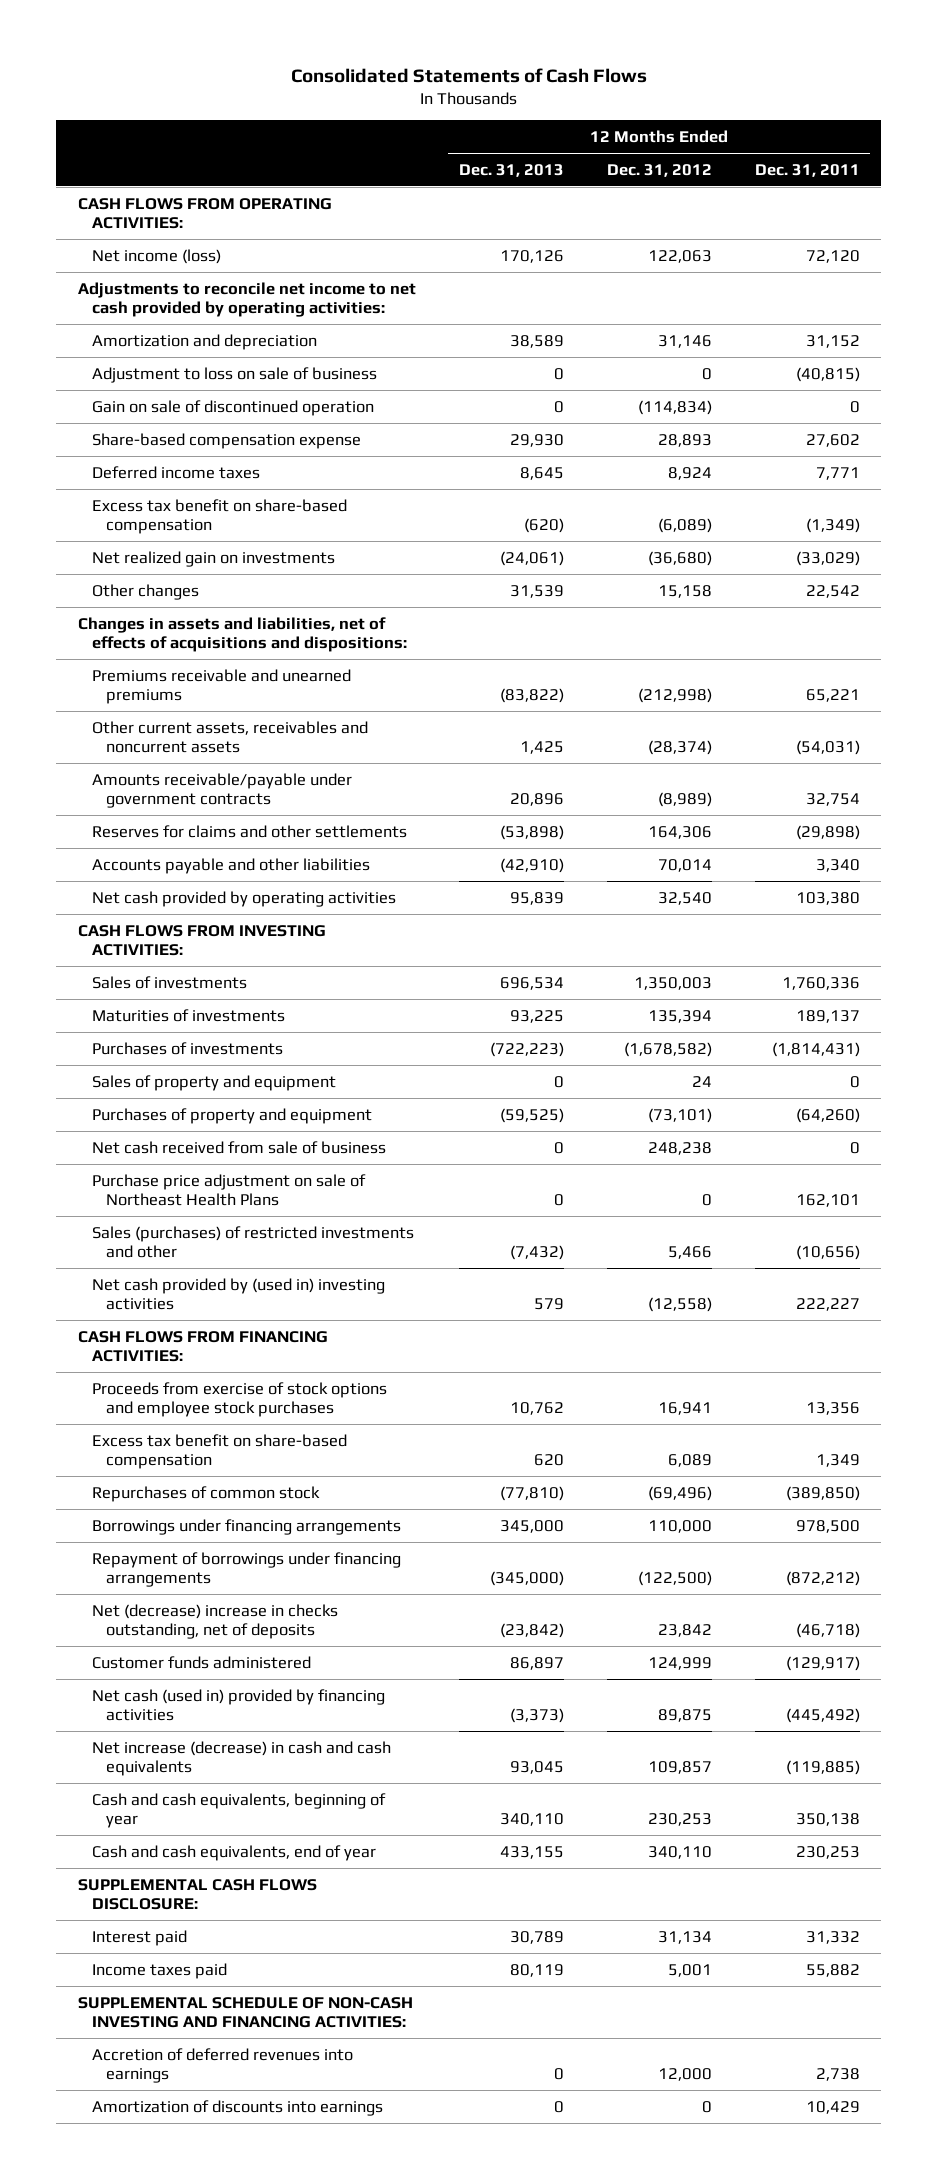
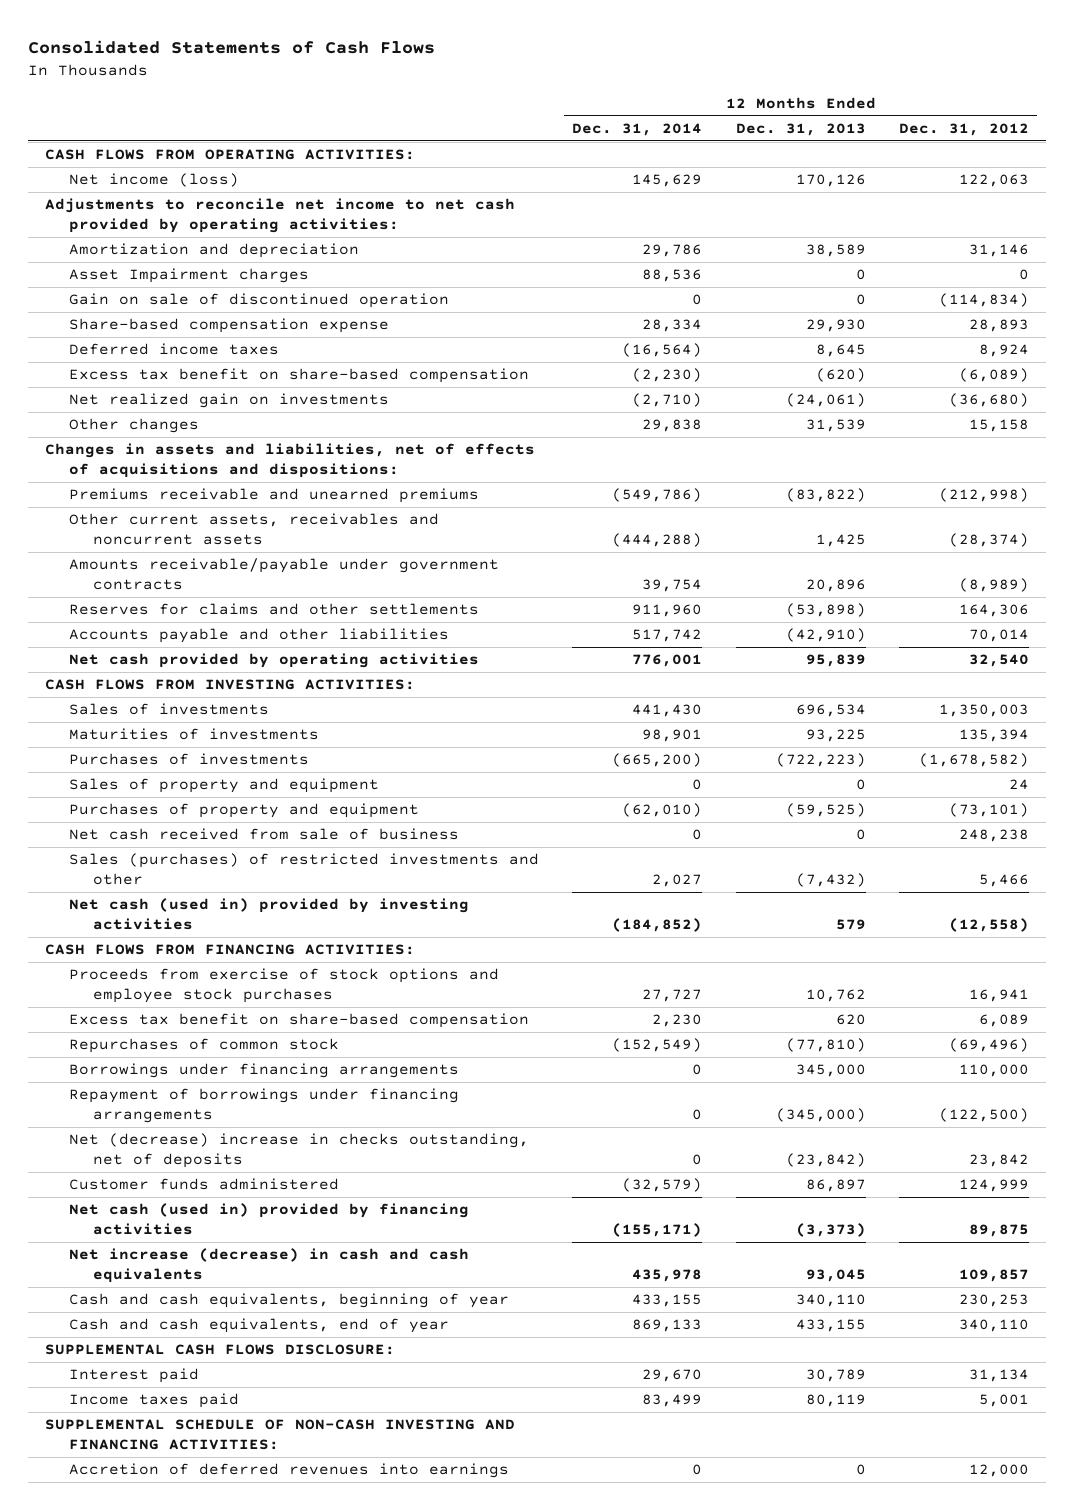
[754,163,860,177] Dec. 31, 2011 -> none
none -> [572,123,703,137] Dec. 31, 2014
[91,366,377,383] Adjustment to loss on sale of business -> none
none -> [69,268,310,284] Asset Impairment charges
[91,1173,366,1207] Purchase price adjustment on sale of Northeast Health Plans -> none
[91,1277,385,1311] Net cash provided by (used in) investing activities -> [69,898,470,931] Net cash (used in) provided by investing activities
[91,2099,383,2116] Amortization of discounts into earnings -> none

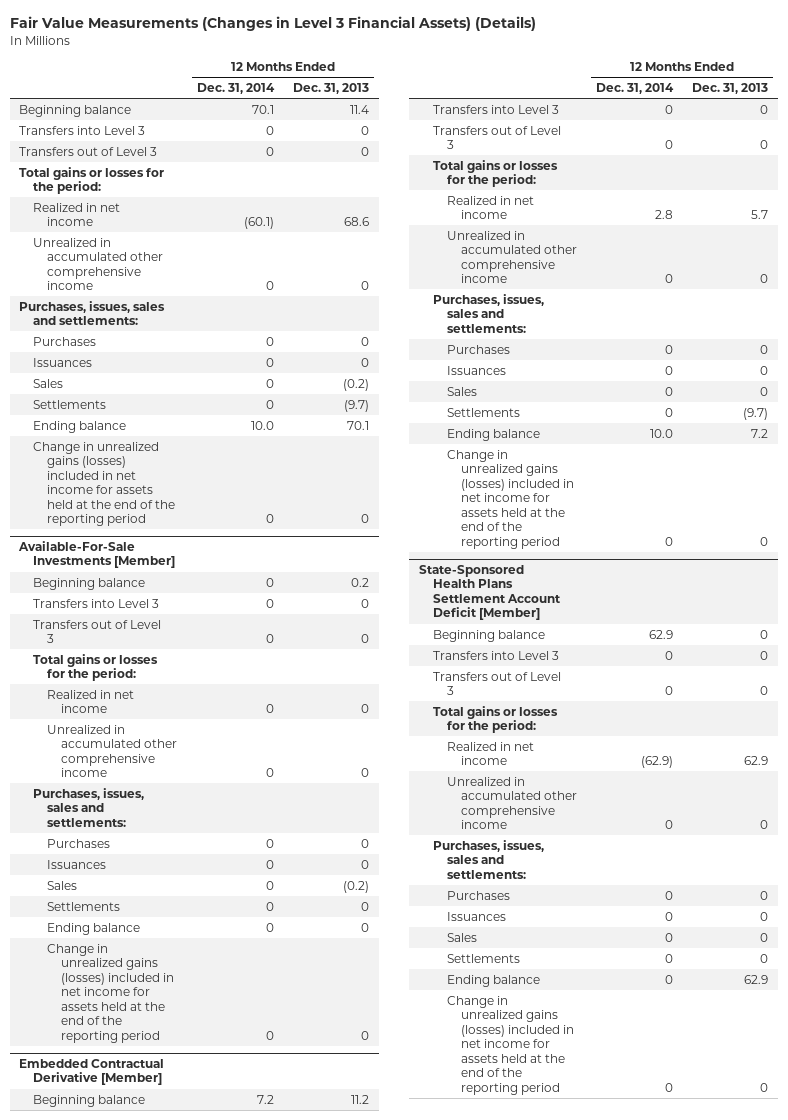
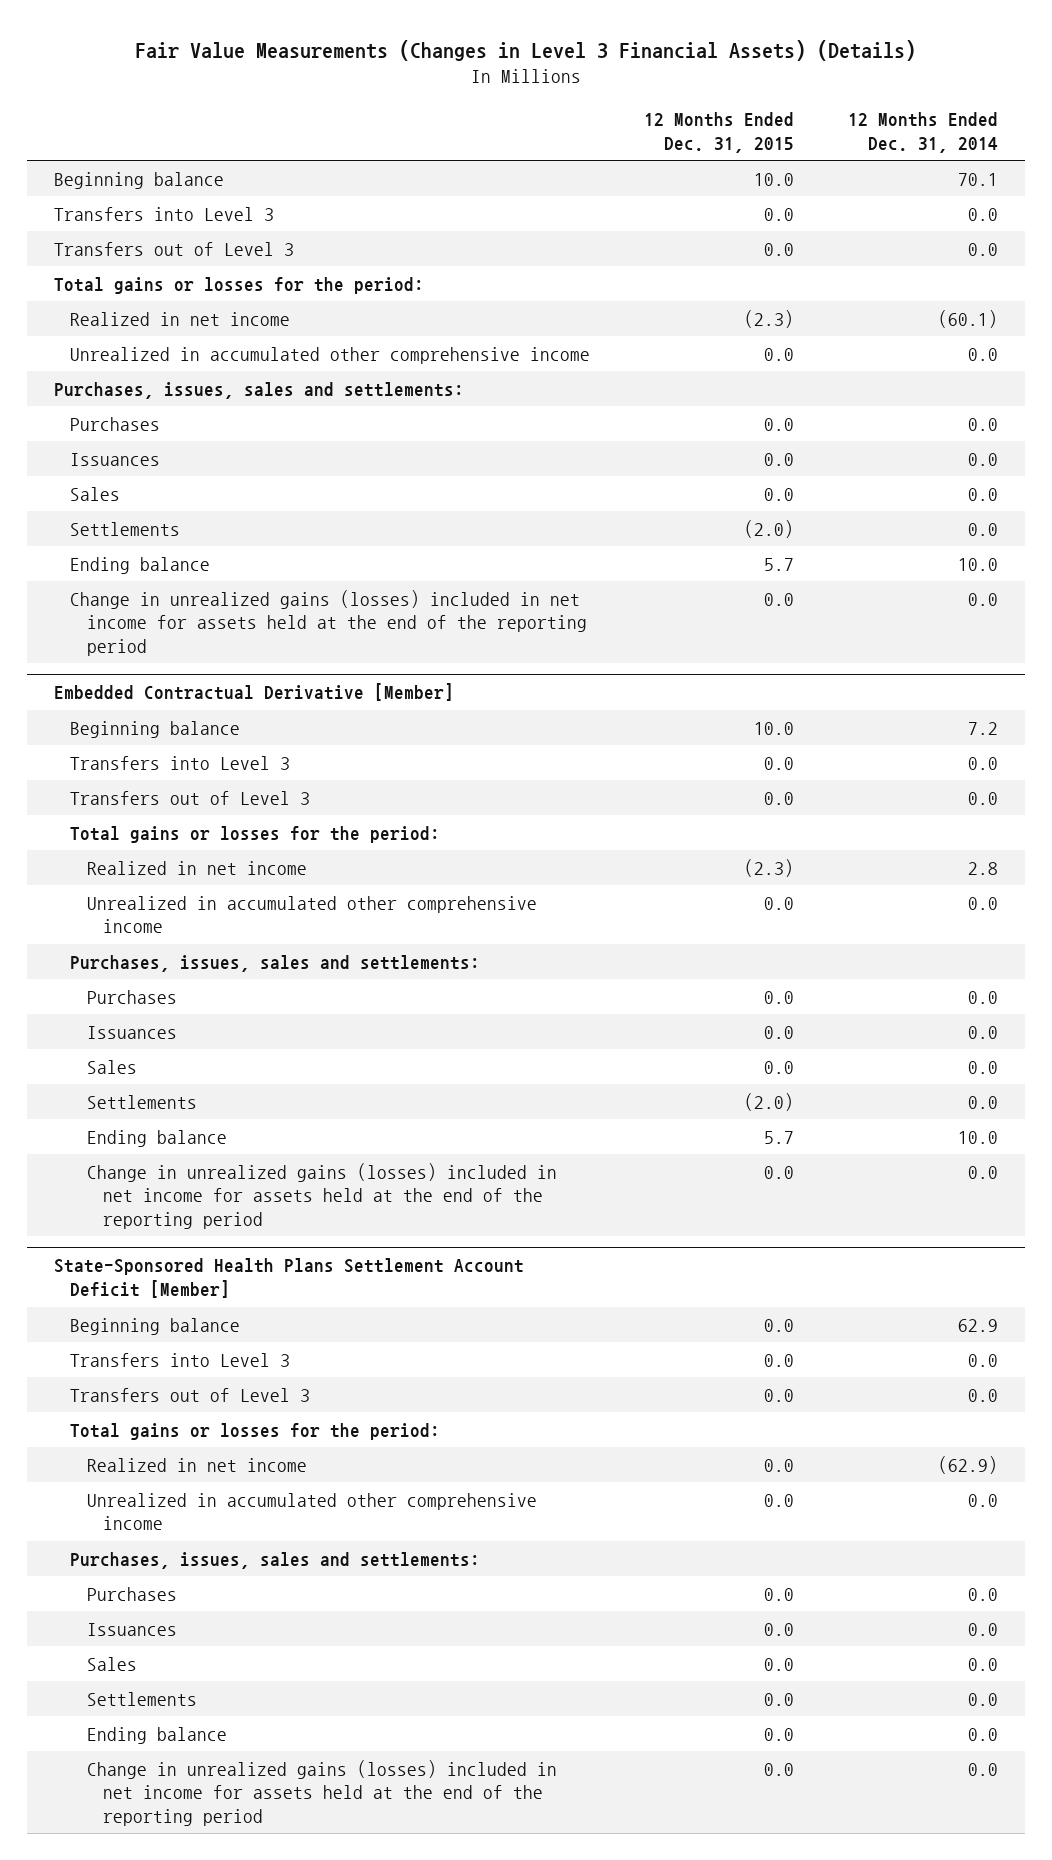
[293,83,370,95] Dec. 31, 2013 -> none
none -> [644,112,795,153] 12 Months Ended Dec. 31, 2015
[265,125,274,135] 0 -> [968,207,999,221] 0.0
[265,146,274,156] 0 -> [968,242,999,256] 0.0
[265,281,274,291] 0 -> [968,347,999,361] 0.0
[265,336,274,346] 0 -> [968,417,999,431] 0.0
[265,357,274,367] 0 -> [968,452,999,466] 0.0
[265,378,274,388] 0 -> [968,487,999,501] 0.0
[265,399,274,409] 0 -> [968,522,999,536] 0.0
[18,540,176,569] Available-For-Sale Investments [Member] -> none
[33,577,146,590] Beginning balance -> none
[33,598,160,608] Transfers into Level 3 -> none
[33,619,162,644] Transfers out of Level 3 -> none
[33,653,159,682] Total gains or losses for the period: -> none
[47,689,135,714] Realized in net income -> none
[47,724,178,778] Unrealized in accumulated other comprehensive income -> none
[33,787,145,827] Purchases, issues, sales and settlements: -> none
[47,838,111,848] Purchases -> none
[47,859,107,869] Issuances -> none
[47,880,78,890] Sales -> none
[47,901,121,911] Settlements -> none
[47,922,141,935] Ending balance -> none
[47,943,175,1043] Change in unrealized gains (losses) included in net income for assets held at the end of the reporting period -> none
[265,514,274,524] 0 -> [968,592,999,606] 0.0
[665,104,674,114] 0 -> [968,756,999,770] 0.0
[665,140,674,150] 0 -> [968,791,999,805] 0.0
[665,274,674,284] 0 -> [968,896,999,910] 0.0
[665,344,674,354] 0 -> [968,990,999,1004] 0.0
[665,365,674,375] 0 -> [968,1025,999,1039] 0.0
[665,386,674,396] 0 -> [968,1060,999,1074] 0.0
[665,407,674,417] 0 -> [968,1095,999,1109] 0.0
[665,536,674,546] 0 -> [968,1165,999,1179] 0.0
[665,650,674,660] 0 -> [968,1353,999,1367] 0.0
[665,686,674,696] 0 -> [968,1388,999,1402] 0.0
[665,820,674,830] 0 -> [968,1493,999,1507] 0.0
[665,890,674,900] 0 -> [968,1587,999,1601] 0.0
[665,911,674,921] 0 -> [968,1622,999,1636] 0.0
[665,932,674,942] 0 -> [968,1657,999,1671] 0.0
[665,953,674,963] 0 -> [968,1692,999,1706] 0.0
[665,974,674,984] 0 -> [968,1727,999,1741] 0.0
[665,1082,674,1092] 0 -> [968,1762,999,1776] 0.0

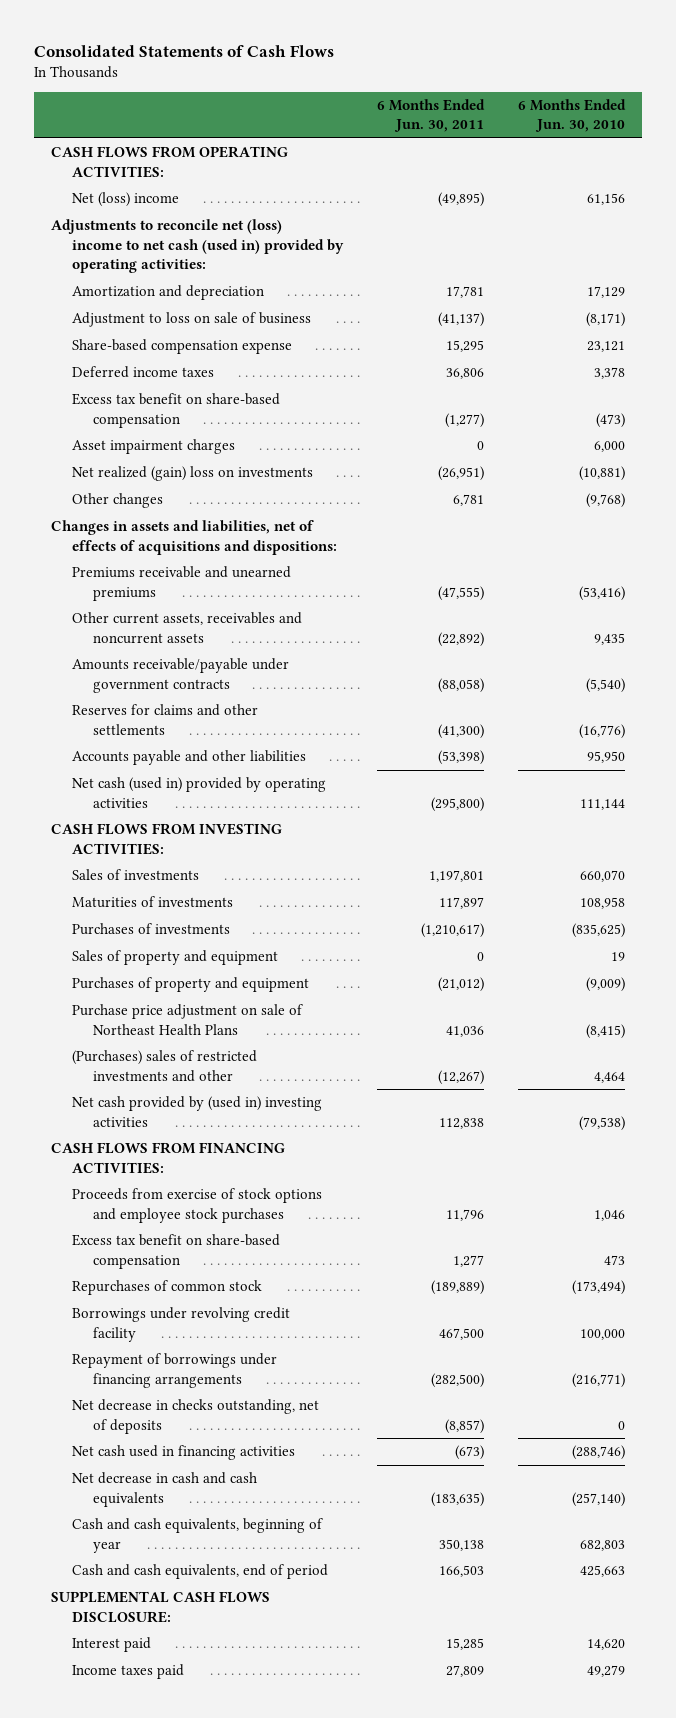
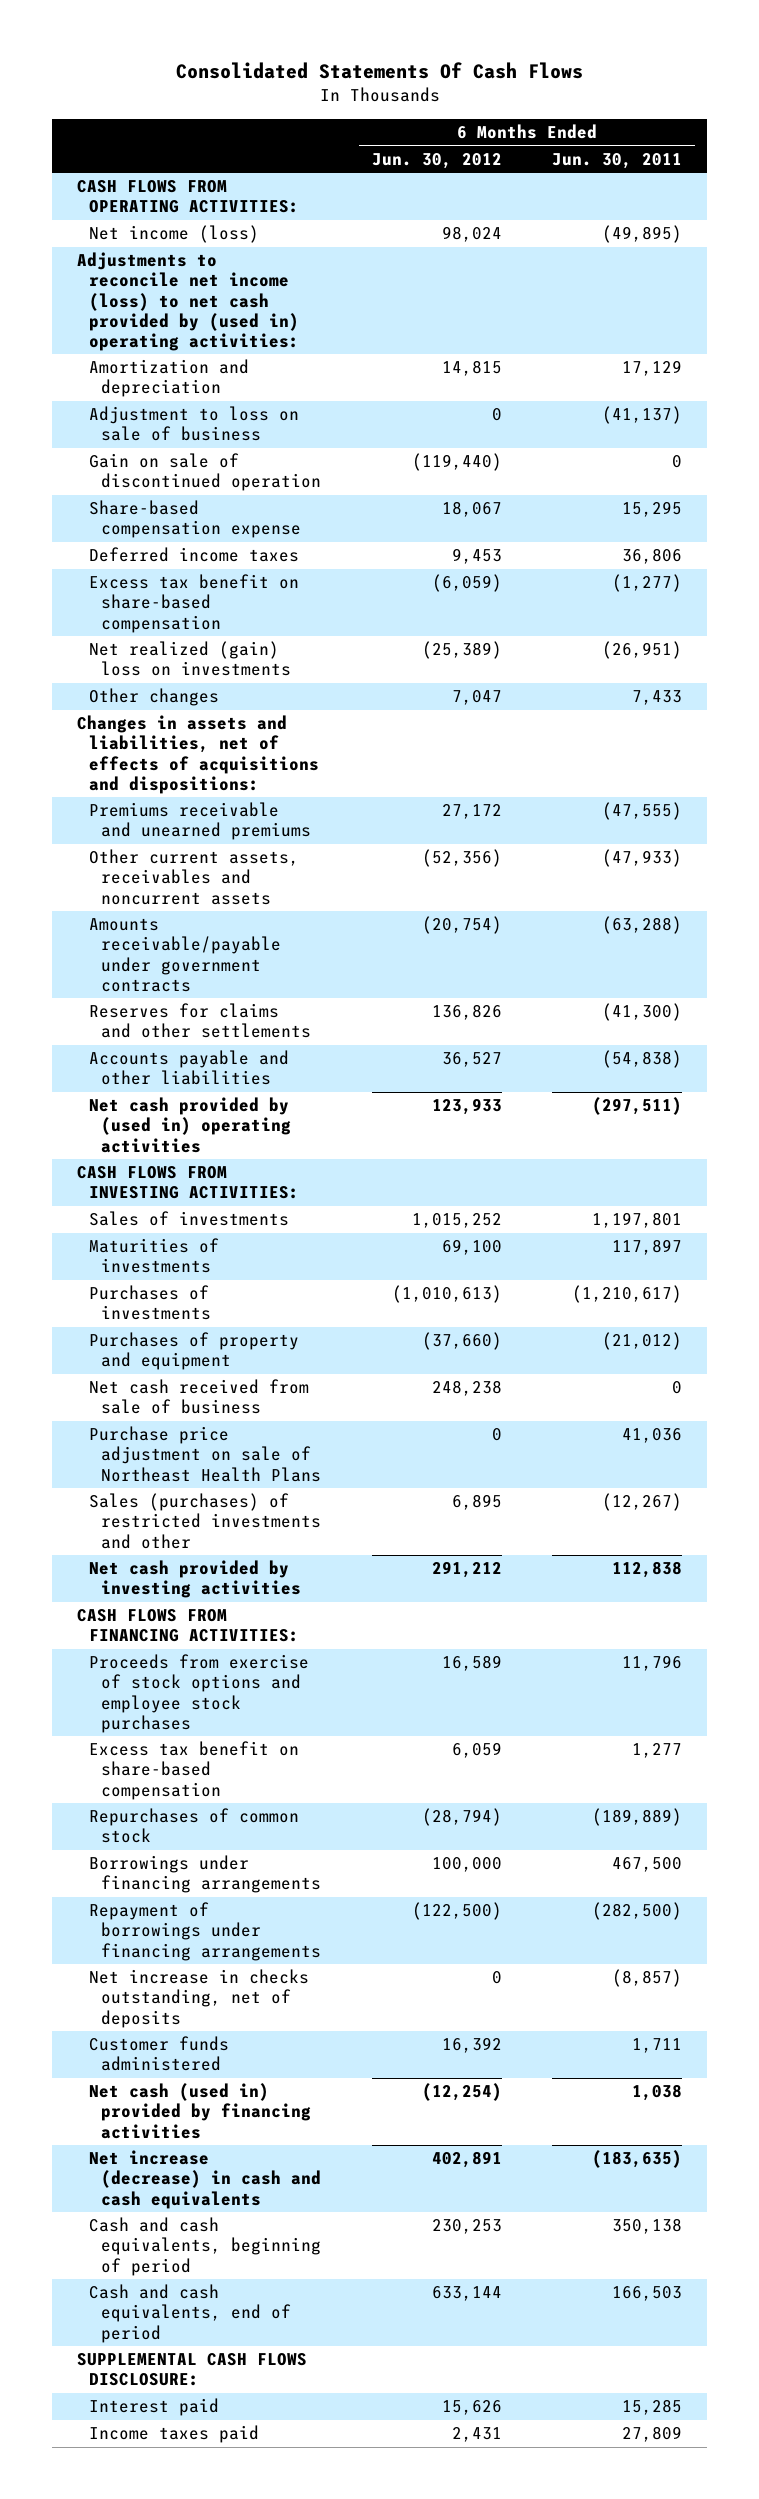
[33,44,334,57] Consolidated Statements of Cash Flows -> [175,62,583,80] Consolidated Statements Of Cash Flows
[518,98,627,133] 6 Months Ended Jun. 30, 2010 -> none
none -> [371,152,502,169] Jun. 30, 2012
[72,192,180,208] Net (loss) income -> [89,225,260,244] Net income (loss)
[50,219,345,273] Adjustments to reconcile net (loss) income to net cash (used in) provided by operating activities: -> [77,252,300,351] Adjustments to reconcile net income (loss) to net cash provided by (used in) operating activities:
[446,286,485,299] 17,781 -> [622,360,683,377] 17,129
none -> [89,453,322,492] Gain on sale of discontinued operation
[72,439,236,455] Asset impairment charges -> none
[453,494,485,507] 6,781 -> [632,690,683,706] 7,433
[438,631,485,647] (22,892) -> [602,849,683,868] (47,933)
[438,677,485,693] (88,058) -> [602,916,683,935] (63,288)
[438,750,485,766] (53,398) -> [602,1050,683,1069] (54,838)
[72,777,327,808] Net cash (used in) provided by operating activities -> [89,1097,292,1153] Net cash provided by (used in) operating activities
[431,796,485,812] (295,800) -> [592,1097,683,1116] (297,511)
[72,950,279,966] Sales of property and equipment -> none
none -> [89,1379,310,1415] Net cash received from sale of business
[72,1050,258,1082] (Purchases) sales of restricted investments and other -> [89,1493,322,1549] Sales (purchases) of restricted investments and other
[72,1096,323,1127] Net cash provided by (used in) investing activities -> [89,1560,302,1599] Net cash provided by investing activities
[72,1307,291,1342] Borrowings under revolving credit facility -> [89,1855,322,1894] Borrowings under financing arrangements
[72,1399,320,1434] Net decrease in checks outstanding, net of deposits -> [89,1969,310,2028] Net increase in checks outstanding, net of deposits
none -> [89,2036,230,2072] Customer funds administered
[72,1445,296,1461] Net cash used in financing activities -> [89,2083,312,2139] Net cash (used in) provided by financing activities
[455,1445,485,1461] (673) -> [632,2084,683,2102] 1,038
[72,1472,258,1507] Net decrease in cash and cash equivalents -> [89,2150,322,2209] Net increase (decrease) in cash and cash equivalents
[72,1518,324,1553] Cash and cash equivalents, beginning of year -> [89,2217,322,2276] Cash and cash equivalents, beginning of period

